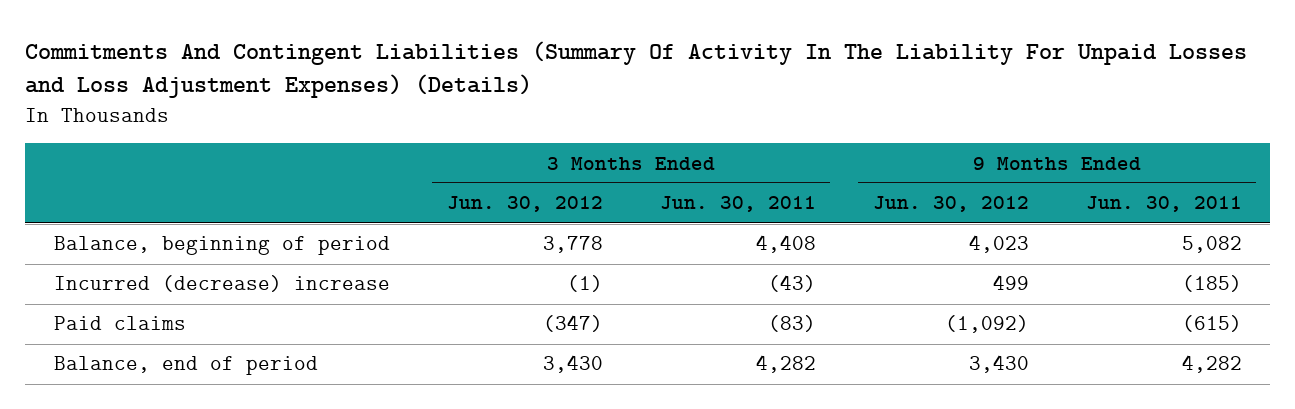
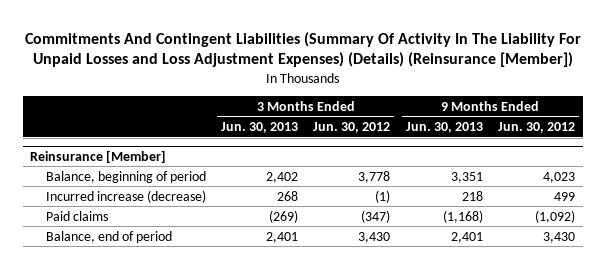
[25,40,1248,99] Commitments And Contingent Liabilities (Summary Of Activity In The Liability For Unpaid Losses and Loss Adjustment Expenses) (Details) -> [24,31,581,68] Commitments And Contingent Liabilities (Summary Of Activity In The Liability For Unpaid Losses and Loss Adjustment Expenses) (Details) (Reinsurance [Member])
[659,196,816,213] Jun. 30, 2011 -> none
[1085,196,1242,213] Jun. 30, 2011 -> none
none -> [221,121,299,133] Jun. 30, 2013
none -> [405,121,483,133] Jun. 30, 2013
none -> [30,149,167,163] Reinsurance [Member]
[53,275,390,293] Incurred (decrease) increase -> [45,189,206,203] Incurred increase (decrease)

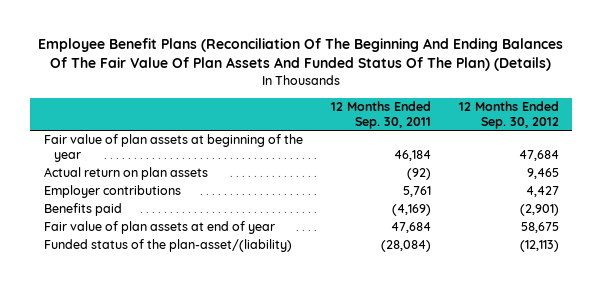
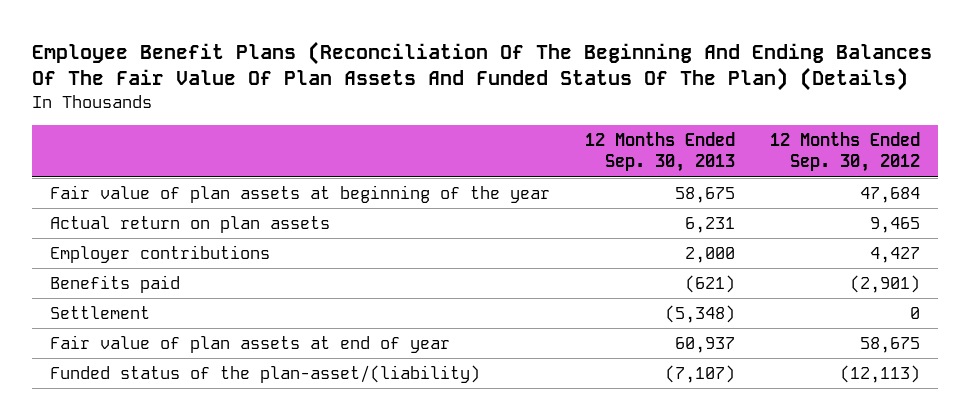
[330,101,431,129] 12 Months Ended Sep. 30, 2011 -> none
none -> [585,132,736,173] 12 Months Ended Sep. 30, 2013
none -> [50,306,151,320] Settlement

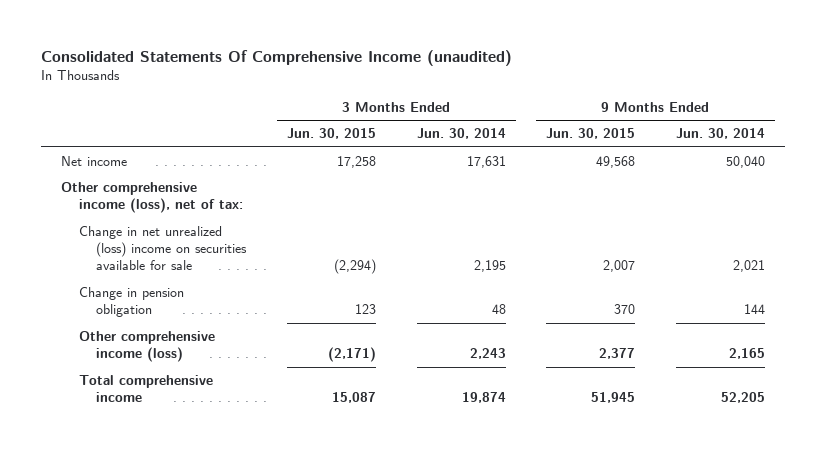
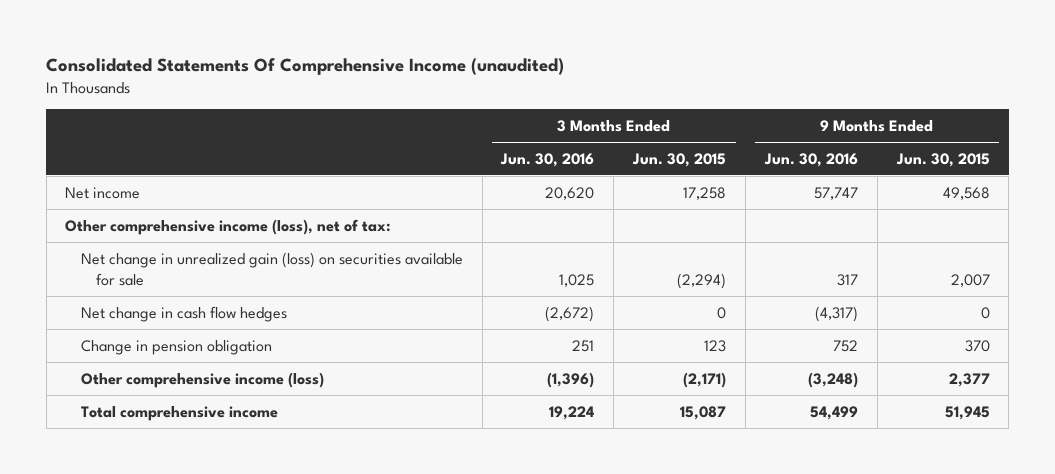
[416,128,506,140] Jun. 30, 2014 -> none
[675,128,765,140] Jun. 30, 2014 -> none
none -> [500,152,595,167] Jun. 30, 2016
none -> [763,152,858,167] Jun. 30, 2016
[78,225,248,271] Change in net unrealized (loss) income on securities available for sale -> [80,251,463,286] Net change in unrealized gain (loss) on securities available for sale
none -> [80,305,287,322] Net change in cash flow hedges

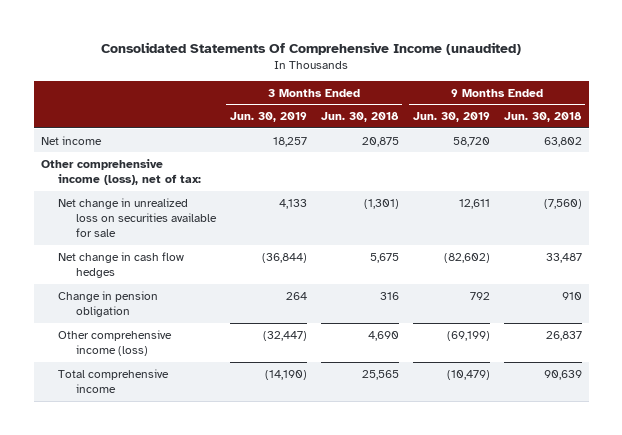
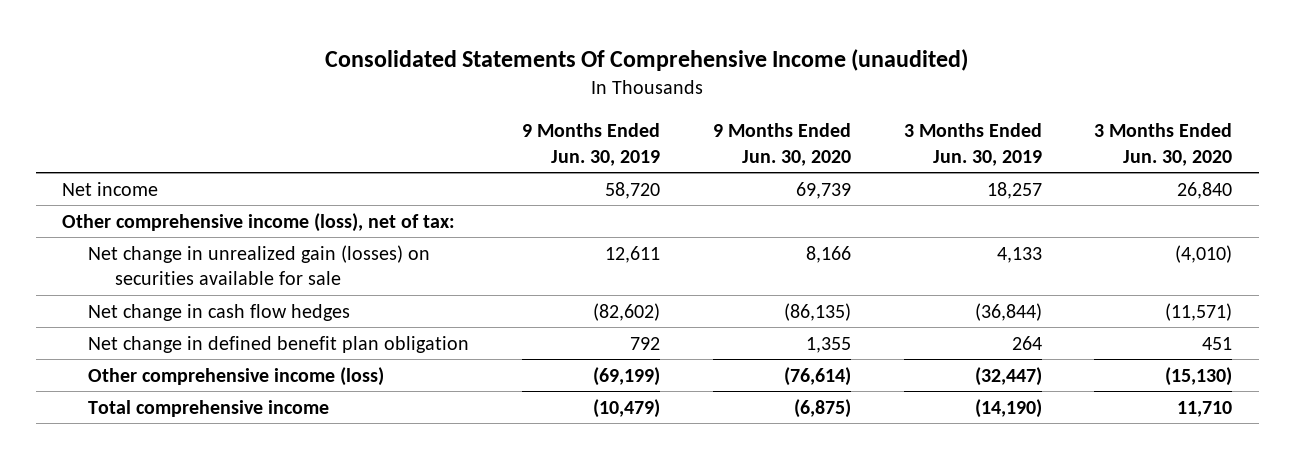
[320,112,399,123] Jun. 30, 2018 -> none
[503,112,582,123] Jun. 30, 2018 -> none
none -> [712,123,851,166] 9 Months Ended Jun. 30, 2020
none -> [1094,123,1233,166] 3 Months Ended Jun. 30, 2020
[58,197,217,238] Net change in unrealized loss on securities available for sale -> [88,244,431,286] Net change in unrealized gain (losses) on securities available for sale
[58,290,159,318] Change in pension obligation -> [88,335,470,353] Net change in defined benefit plan obligation

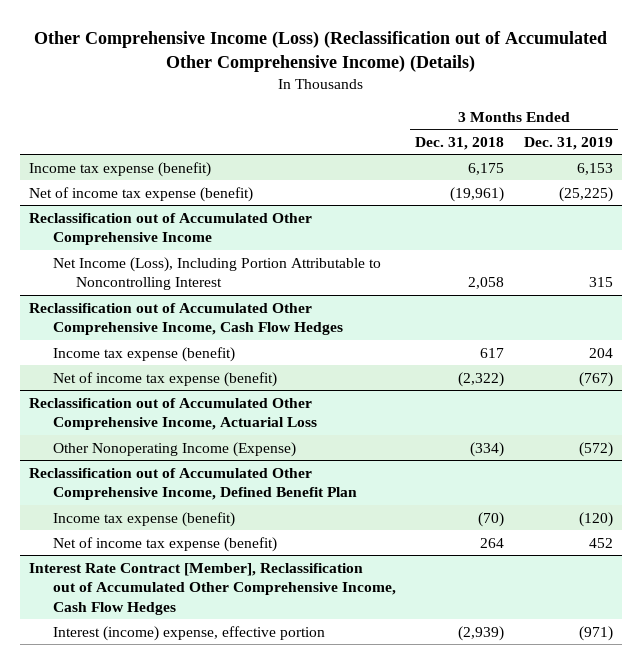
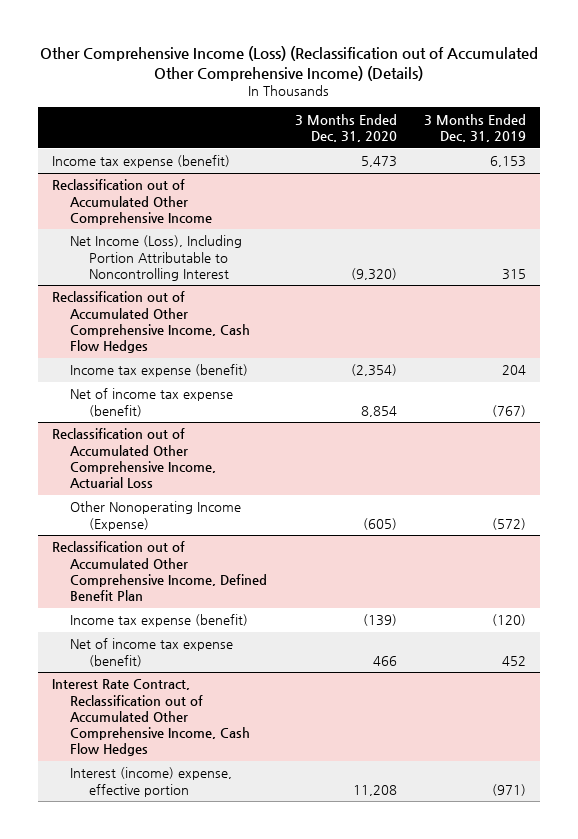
[415,136,505,150] Dec. 31, 2018 -> none
none -> [294,113,397,143] 3 Months Ended Dec. 31, 2020
[29,186,254,202] Net of income tax expense (benefit) -> none
[29,562,396,615] Interest Rate Contract [Member], Reclassification out of Accumulated Other Comprehensive Income, Cash Flow Hedges -> [51,679,251,757] Interest Rate Contract, Reclassification out of Accumulated Other Comprehensive Income, Cash Flow Hedges

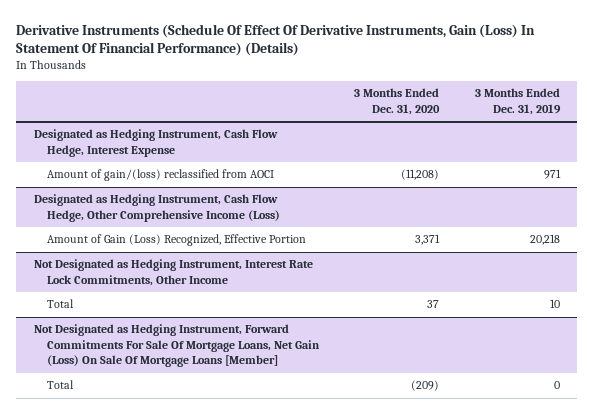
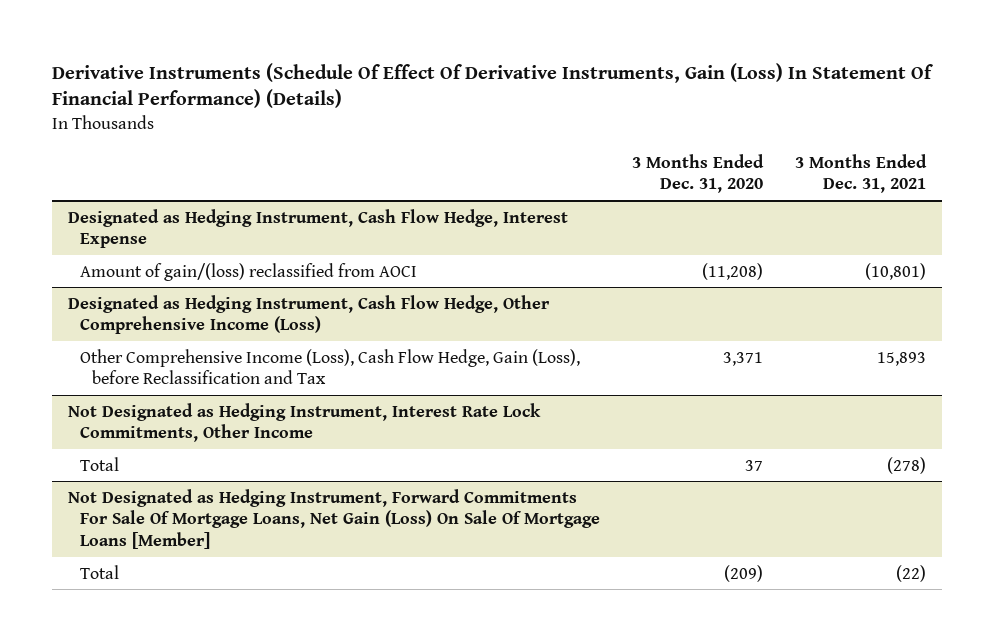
[474,88,561,115] 3 Months Ended Dec. 31, 2019 -> none
none -> [794,153,927,194] 3 Months Ended Dec. 31, 2021
[46,234,306,247] Amount of Gain (Loss) Recognized, Effective Portion -> [79,348,580,385] Other Comprehensive Income (Loss), Cash Flow Hedge, Gain (Loss), before Reclassification and Tax

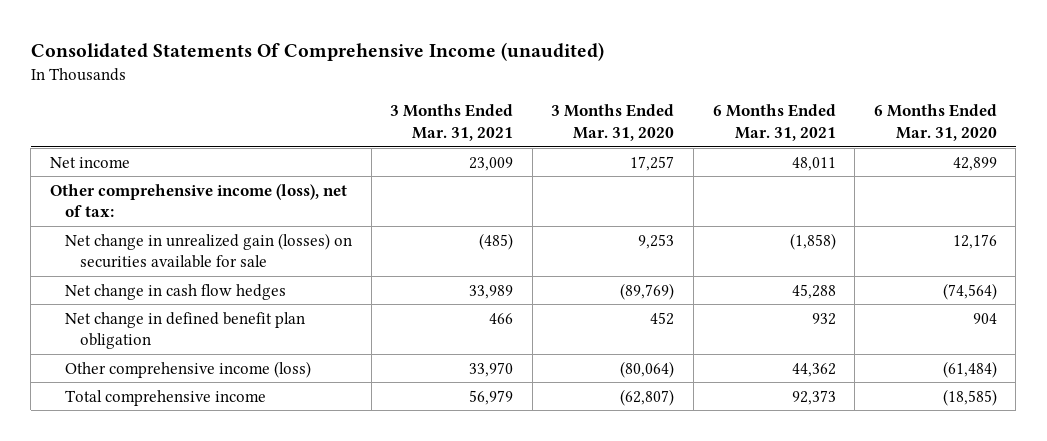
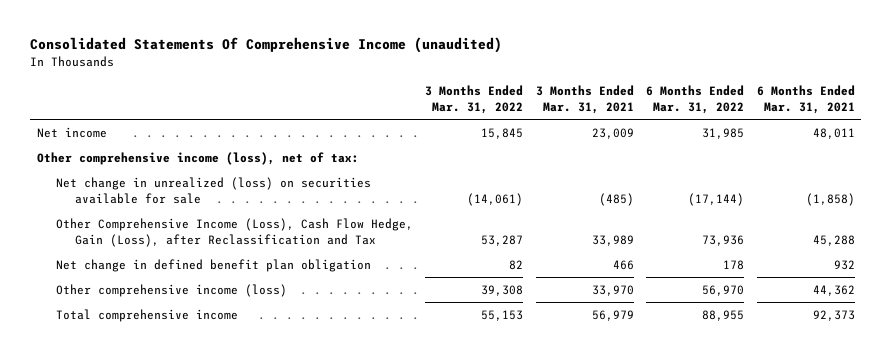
[551,104,675,141] 3 Months Ended Mar. 31, 2020 -> none
[873,104,997,141] 6 Months Ended Mar. 31, 2020 -> none
none -> [425,85,524,114] 3 Months Ended Mar. 31, 2022
none -> [646,85,745,114] 6 Months Ended Mar. 31, 2022
[64,232,352,269] Net change in unrealized gain (losses) on securities available for sale -> [55,176,371,204] Net change in unrealized (loss) on securities available for sale
[64,283,286,300] Net change in cash flow hedges -> [55,217,413,247] Other Comprehensive Income (Loss), Cash Flow Hedge, Gain (Loss), after Reclassification and Tax

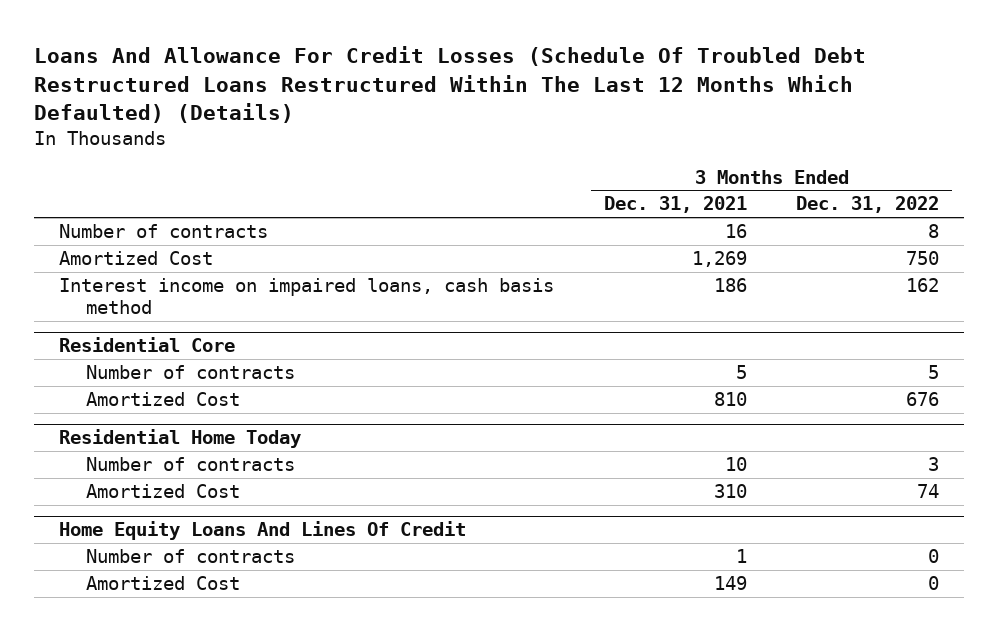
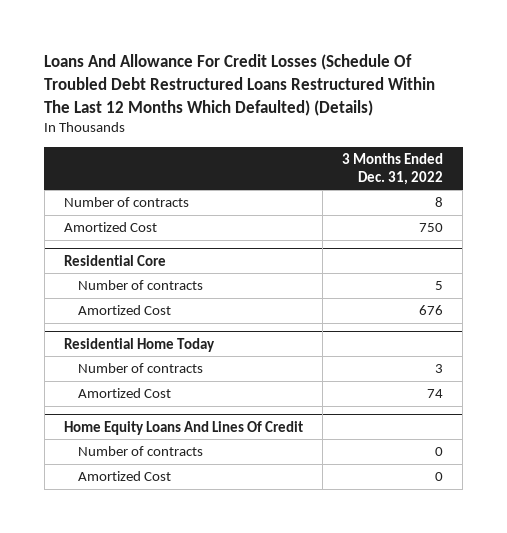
[603,196,747,214] Dec. 31, 2021 -> none
[59,278,555,315] Interest income on impaired loans, cash basis method -> none

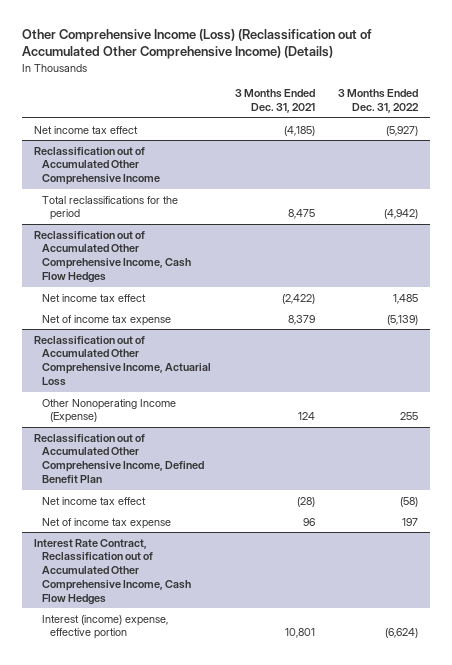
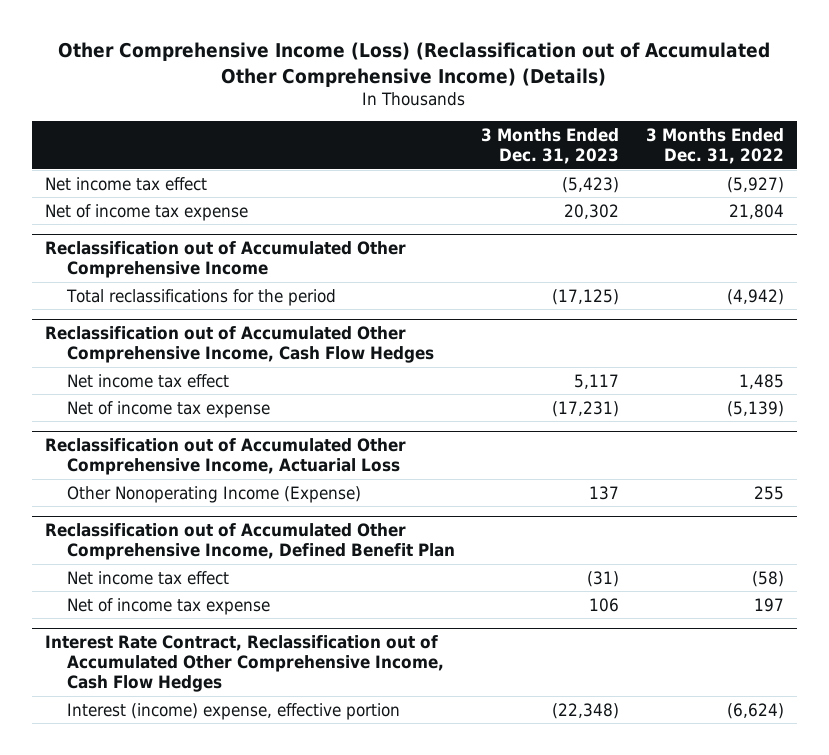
[234,89,315,114] 3 Months Ended Dec. 31, 2021 -> none
none -> [481,128,620,165] 3 Months Ended Dec. 31, 2023
none -> [44,203,248,221] Net of income tax expense

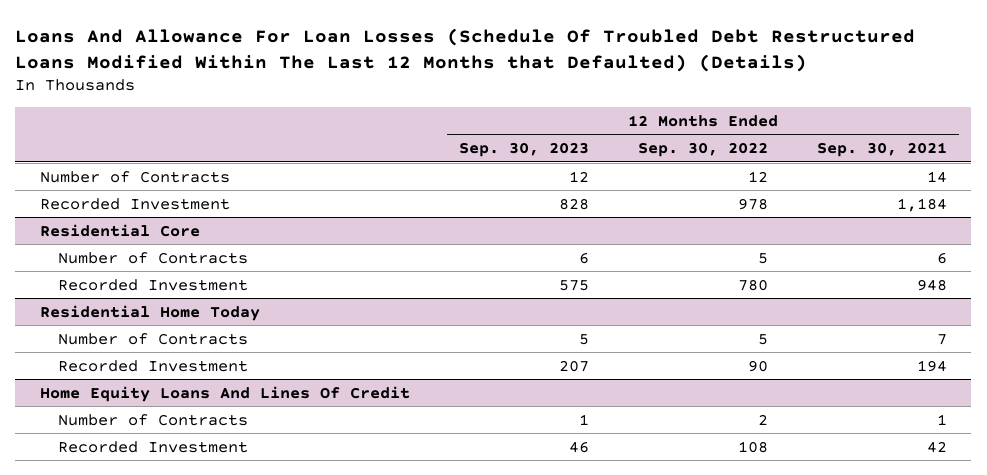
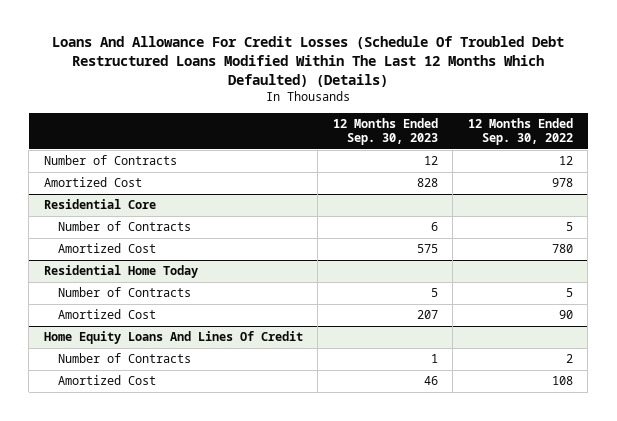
[15,27,916,72] Loans And Allowance For Loan Losses (Schedule Of Troubled Debt Restructured Loans Modified Within The Last 12 Months that Defaulted) (Details) -> [52,36,565,87] Loans And Allowance For Credit Losses (Schedule Of Troubled Debt Restructured Loans Modified Within The Last 12 Months Which Defaulted) (Details)
[816,141,947,157] Sep. 30, 2021 -> none
[39,197,230,210] Recorded Investment -> [43,177,142,188] Amortized Cost
[57,278,248,291] Recorded Investment -> [58,243,157,254] Amortized Cost
[57,359,248,372] Recorded Investment -> [58,309,157,320] Amortized Cost
[57,440,248,453] Recorded Investment -> [58,375,157,386] Amortized Cost

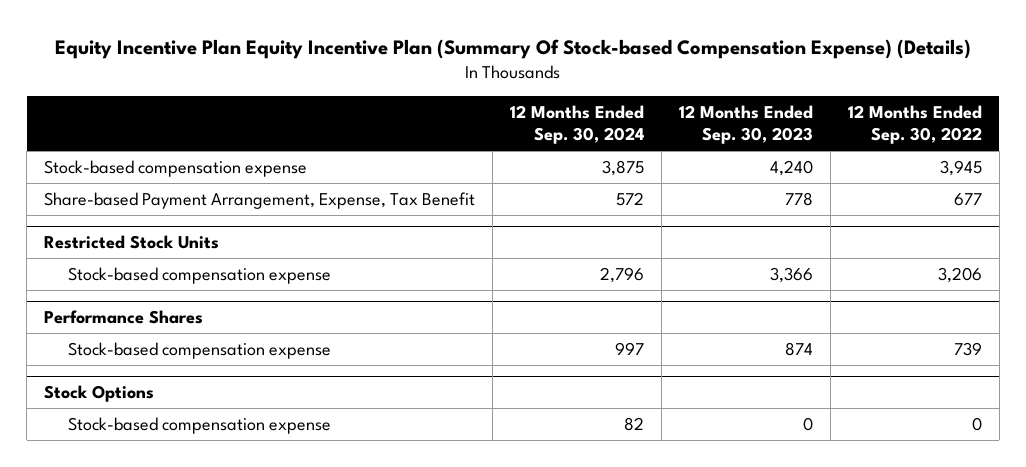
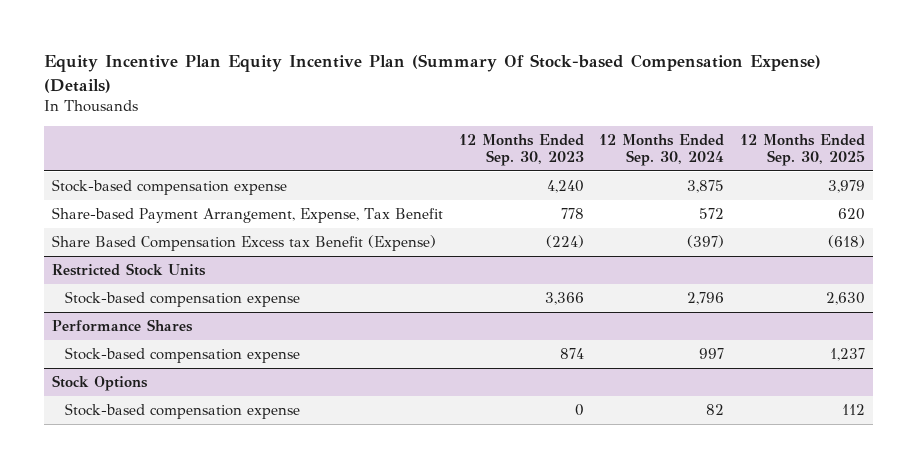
[847,104,982,145] 12 Months Ended Sep. 30, 2022 -> none
none -> [740,133,866,166] 12 Months Ended Sep. 30, 2025
none -> [52,235,437,252] Share Based Compensation Excess tax Benefit (Expense)

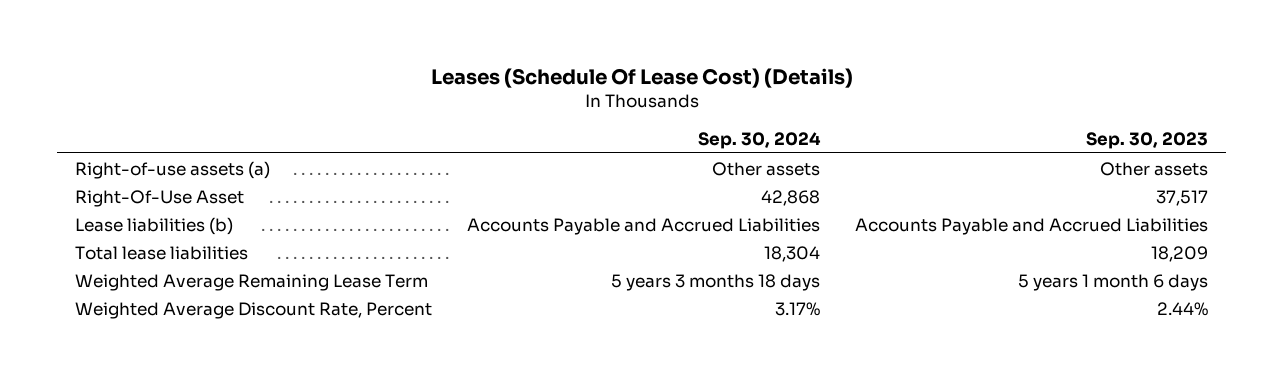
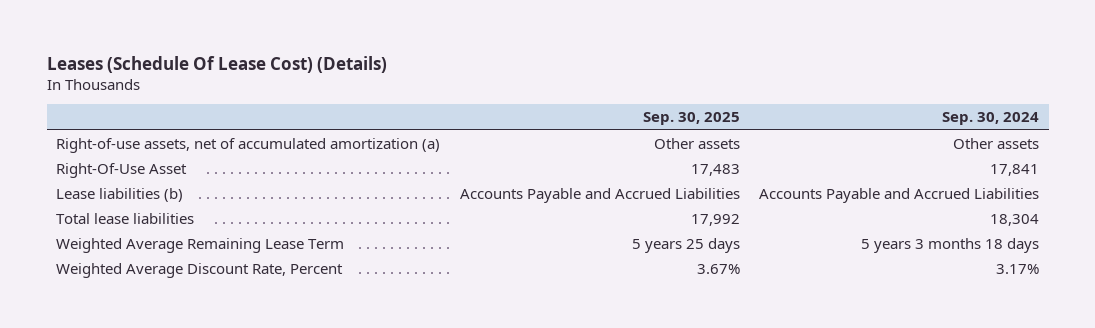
[1086,131,1209,149] Sep. 30, 2023 -> none
none -> [642,112,740,126] Sep. 30, 2025
[74,160,270,179] Right-of-use assets (a) -> [56,137,441,153] Right-of-use assets, net of accumulated amortization (a)
[761,189,821,206] 42,868 -> [990,163,1040,176] 17,841

